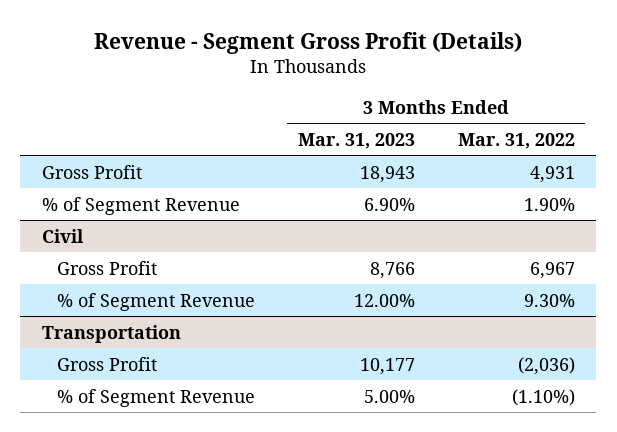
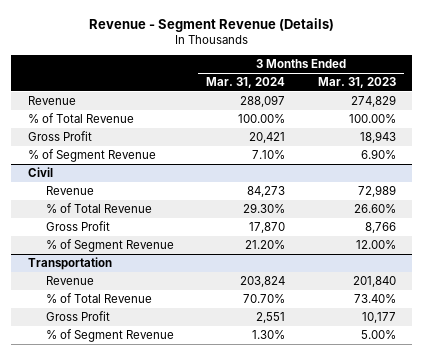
[94,31,523,54] Revenue - Segment Gross Profit (Details) -> [88,17,334,32] Revenue - Segment Revenue (Details)
[457,132,575,149] Mar. 31, 2022 -> none
none -> [206,77,286,89] Mar. 31, 2024
none -> [27,96,76,106] Revenue
none -> [27,113,134,124] % of Total Revenue
none -> [45,186,94,196] Revenue
none -> [45,203,152,214] % of Total Revenue
none -> [45,276,94,286] Revenue
none -> [45,293,152,304] % of Total Revenue

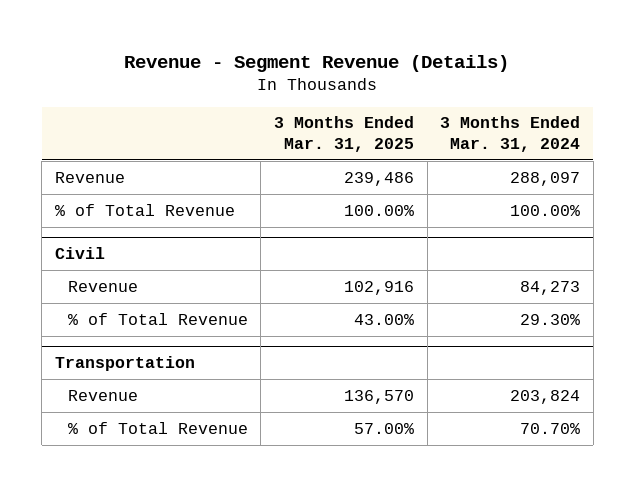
[318,77,397,89] Mar. 31, 2023 -> none
none -> [274,116,415,152] 3 Months Ended Mar. 31, 2025
[27,131,92,142] Gross Profit -> none
[27,149,156,163] % of Segment Revenue -> none
[45,221,110,232] Gross Profit -> none
[45,239,174,253] % of Segment Revenue -> none
[45,311,110,322] Gross Profit -> none
[45,329,174,343] % of Segment Revenue -> none

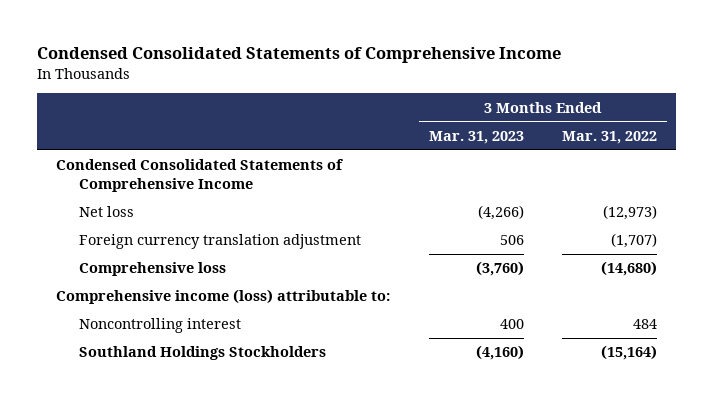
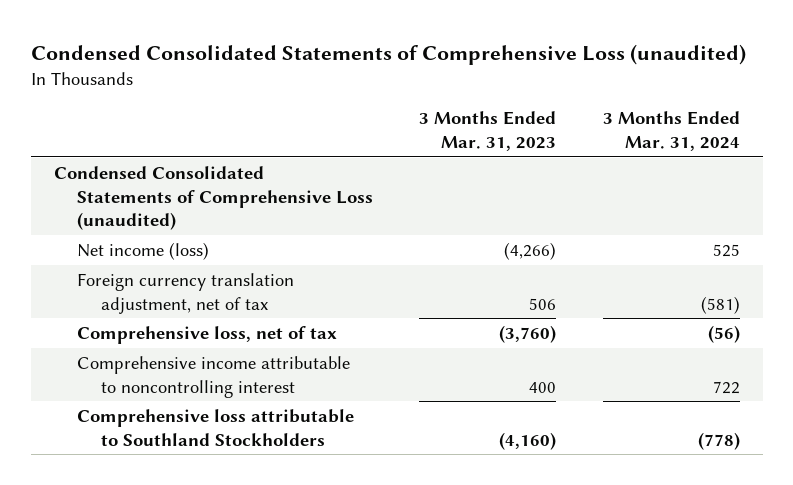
[37,47,562,64] Condensed Consolidated Statements of Comprehensive Income -> [30,43,746,65] Condensed Consolidated Statements of Comprehensive Loss (unaudited)
[562,130,658,144] Mar. 31, 2022 -> none
none -> [602,111,740,152] 3 Months Ended Mar. 31, 2024
[56,289,391,305] Comprehensive income (loss) attributable to: -> none
[56,159,344,192] Condensed Consolidated Statements of Comprehensive Income -> [53,165,374,231] Condensed Consolidated Statements of Comprehensive Loss (unaudited)
[78,206,134,218] Net loss -> [77,241,210,260] Net income (loss)
[78,234,361,250] Foreign currency translation adjustment -> [77,272,295,314] Foreign currency translation adjustment, net of tax
[78,262,226,277] Comprehensive loss -> [77,325,338,344] Comprehensive loss, net of tax
[78,318,241,334] Noncontrolling interest -> [77,355,351,398] Comprehensive income attributable to noncontrolling interest
[78,346,326,361] Southland Holdings Stockholders -> [77,408,355,446] Comprehensive loss attributable to Southland Stockholders

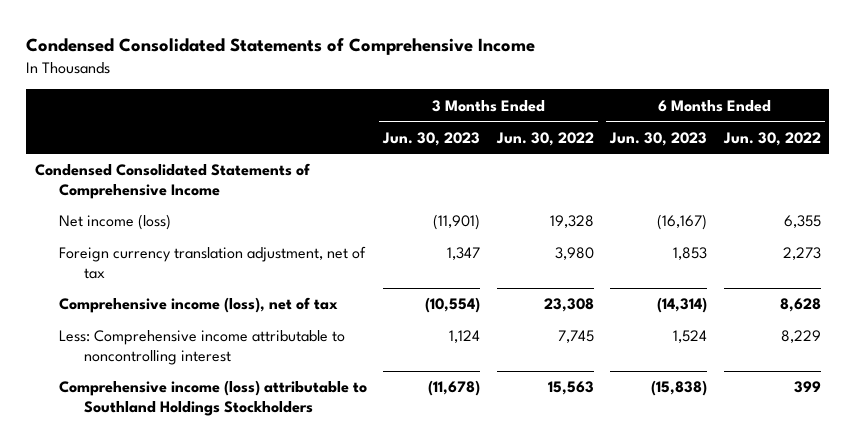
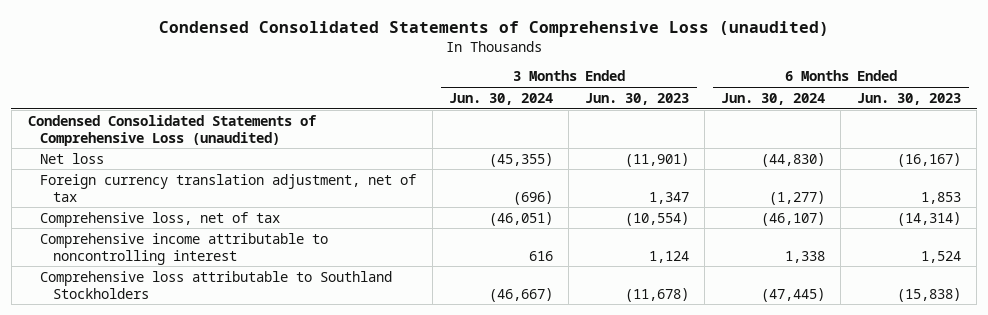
[26,38,536,56] Condensed Consolidated Statements of Comprehensive Income -> [159,21,830,38] Condensed Consolidated Statements of Comprehensive Loss (unaudited)
[495,131,594,146] Jun. 30, 2022 -> none
[722,131,821,146] Jun. 30, 2022 -> none
none -> [448,92,553,105] Jun. 30, 2024
none -> [720,92,825,105] Jun. 30, 2024
[34,163,310,199] Condensed Consolidated Statements of Comprehensive Income -> [27,114,317,146] Condensed Consolidated Statements of Comprehensive Loss (unaudited)
[59,214,172,231] Net income (loss) -> [40,152,105,164] Net loss
[59,297,339,314] Comprehensive income (loss), net of tax -> [40,211,281,227] Comprehensive loss, net of tax
[59,330,346,365] Less: Comprehensive income attributable to noncontrolling interest -> [40,232,329,265] Comprehensive income attributable to noncontrolling interest
[59,380,368,416] Comprehensive income (loss) attributable to Southland Holdings Stockholders -> [40,270,393,299] Comprehensive loss attributable to Southland Stockholders

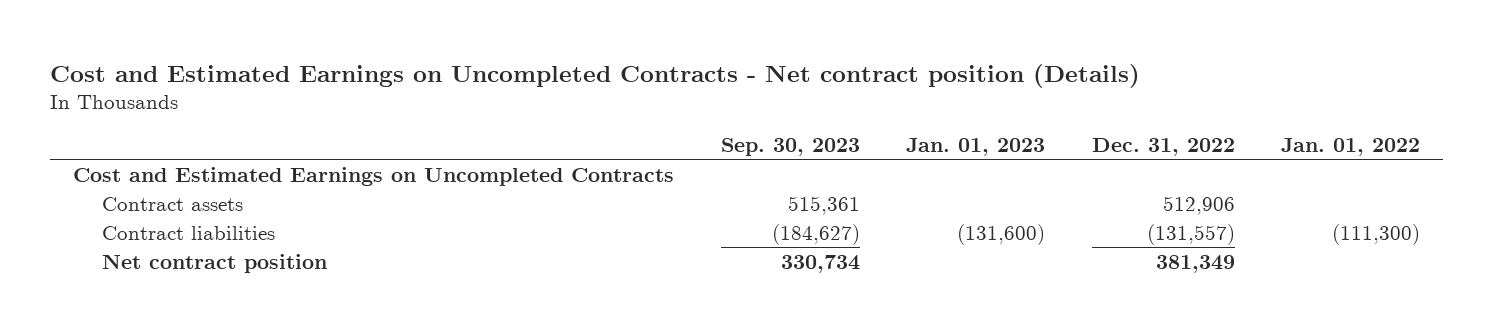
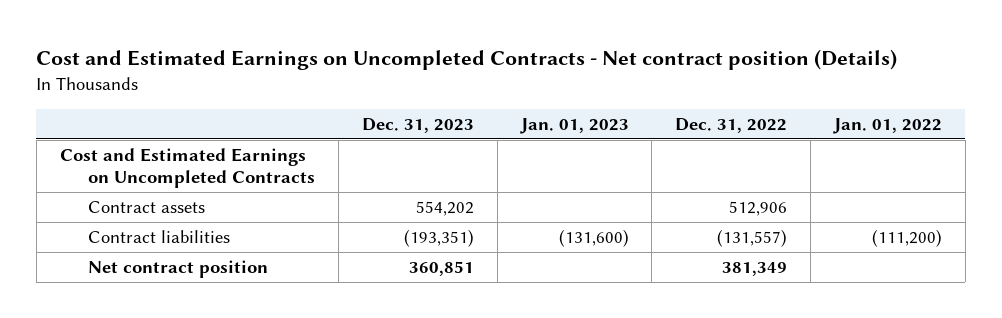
[720,137,860,156] Sep. 30, 2023 -> none
none -> [361,117,474,133] Dec. 31, 2023
[1332,223,1421,245] (111,300) -> [872,229,943,248] (111,200)

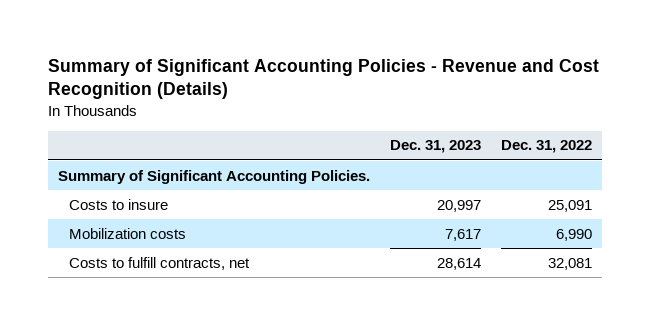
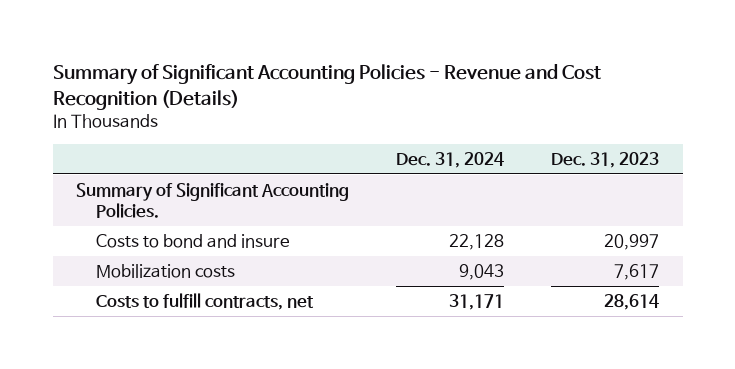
[500,140,592,154] Dec. 31, 2022 -> none
none -> [396,151,505,168] Dec. 31, 2024
[69,198,169,210] Costs to insure -> [95,233,290,248] Costs to bond and insure

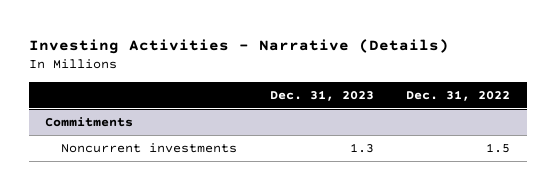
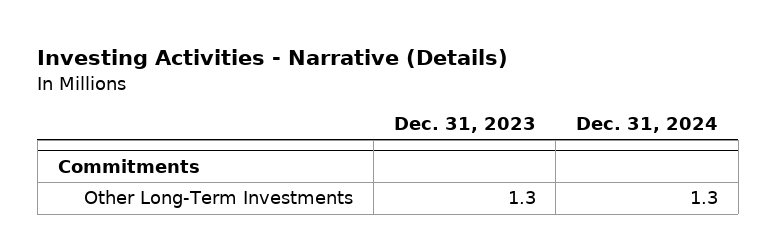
[406,90,511,102] Dec. 31, 2022 -> none
none -> [576,117,719,134] Dec. 31, 2024
[60,142,237,153] Noncurrent investments -> [84,190,354,209] Other Long-Term Investments

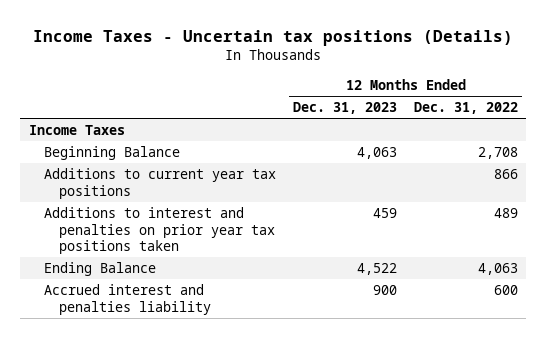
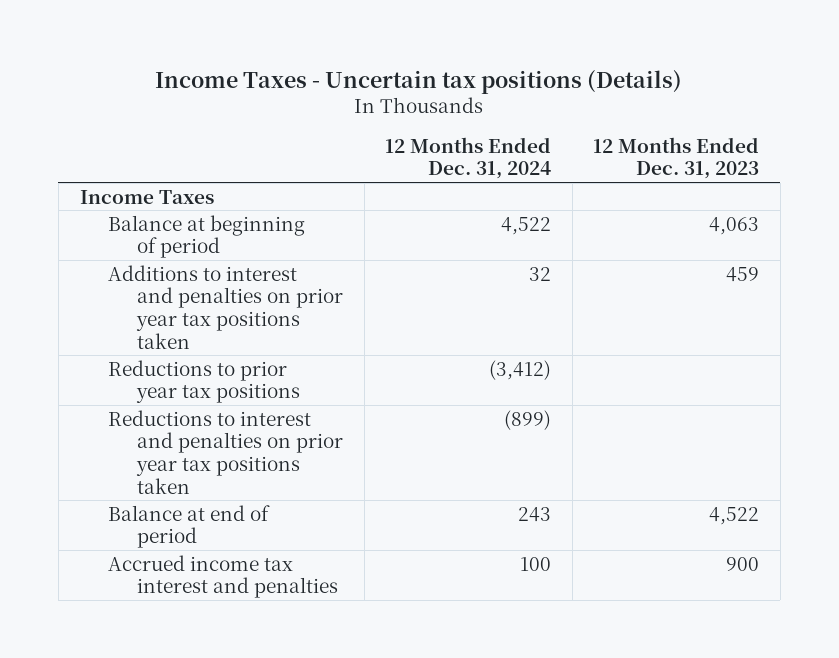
[414,102,519,115] Dec. 31, 2022 -> none
none -> [385,136,552,180] 12 Months Ended Dec. 31, 2024
[44,167,277,199] Additions to current year tax positions -> none
[44,145,181,160] Beginning Balance -> [108,214,306,259] Balance at beginning of period
none -> [108,359,301,404] Reductions to prior year tax positions
none -> [108,409,344,494] Reductions to interest and penalties on prior year tax positions taken
[44,261,157,276] Ending Balance -> [108,504,271,549] Balance at end of period
[44,283,212,315] Accrued interest and penalties liability -> [108,554,339,599] Accrued income tax interest and penalties

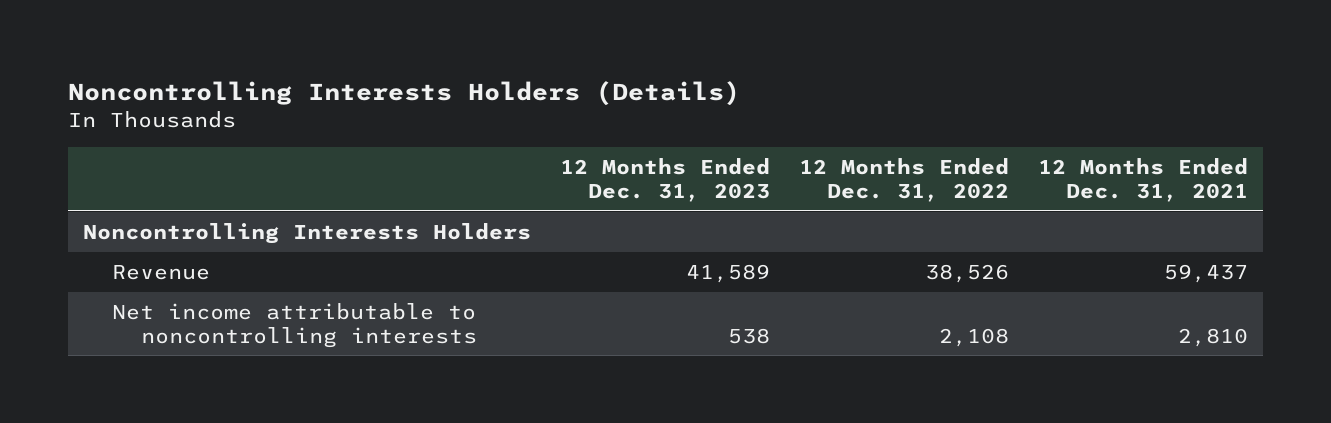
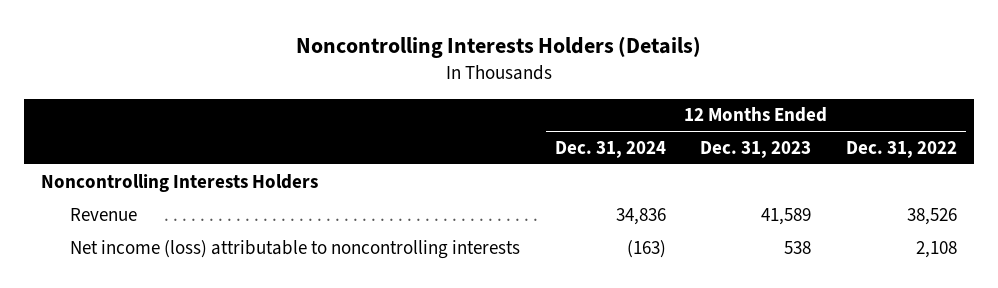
[1038,158,1249,202] 12 Months Ended Dec. 31, 2021 -> none
none -> [554,140,666,158] Dec. 31, 2024
[111,302,477,348] Net income attributable to noncontrolling interests -> [70,239,521,259] Net income (loss) attributable to noncontrolling interests

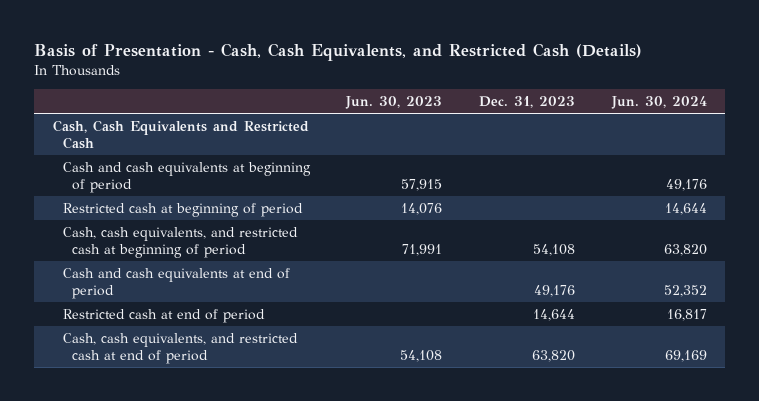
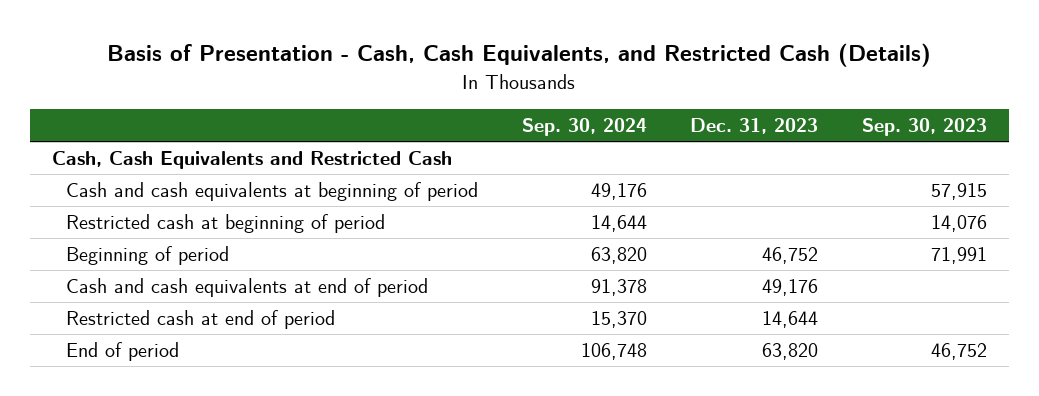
[345,96,443,110] Jun. 30, 2023 -> none
[610,96,707,110] Jun. 30, 2024 -> none
none -> [521,117,647,136] Sep. 30, 2024
none -> [861,117,987,136] Sep. 30, 2023
[62,226,298,259] Cash, cash equivalents, and restricted cash at beginning of period -> [66,246,230,266] Beginning of period
[532,244,575,257] 54,108 -> [762,247,819,265] 46,752
[62,332,298,365] Cash, cash equivalents, and restricted cash at end of period -> [66,342,180,362] End of period

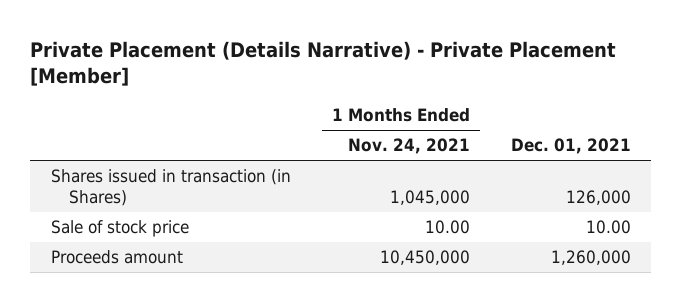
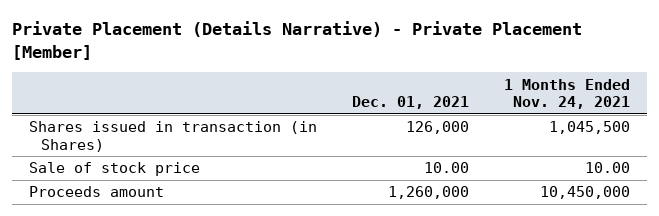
[389,189,470,205] 1,045,000 -> [548,121,630,135] 1,045,500

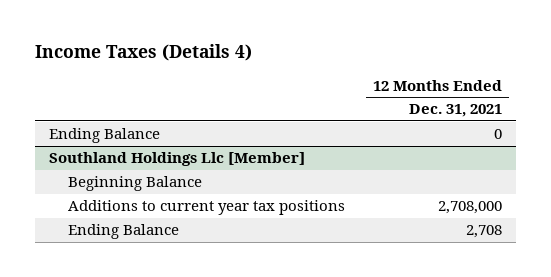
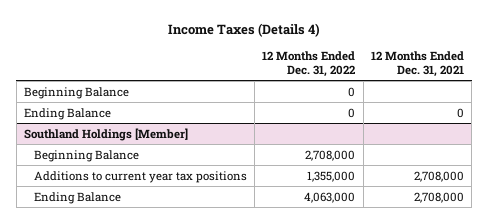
none -> [262,50,356,77] 12 Months Ended Dec. 31, 2022
none -> [23,86,129,99] Beginning Balance
[48,152,305,167] Southland Holdings Llc [Member] -> [23,127,188,141] Southland Holdings [Member]
[466,225,503,239] 2,708 -> [413,191,464,203] 2,708,000

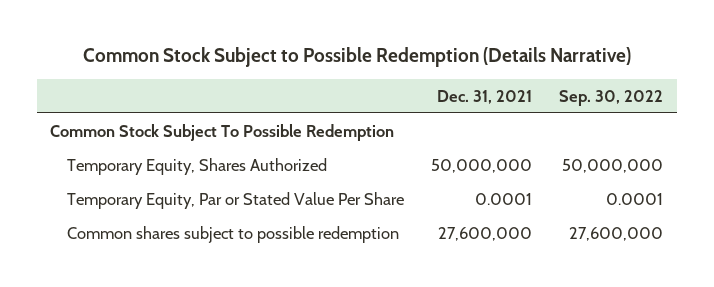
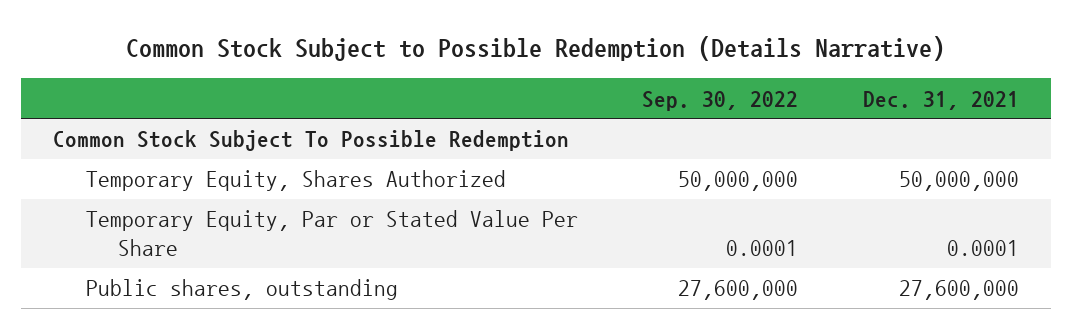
[67,225,400,243] Common shares subject to possible redemption -> [85,279,398,301] Public shares, outstanding

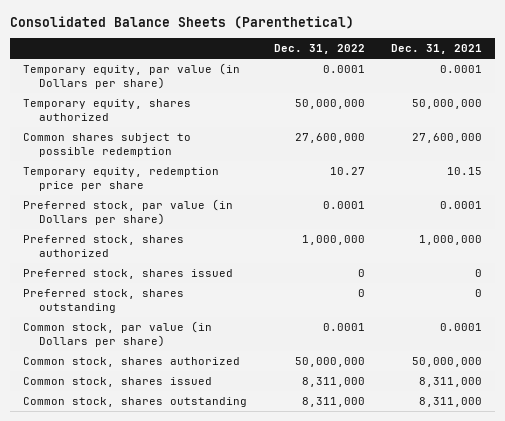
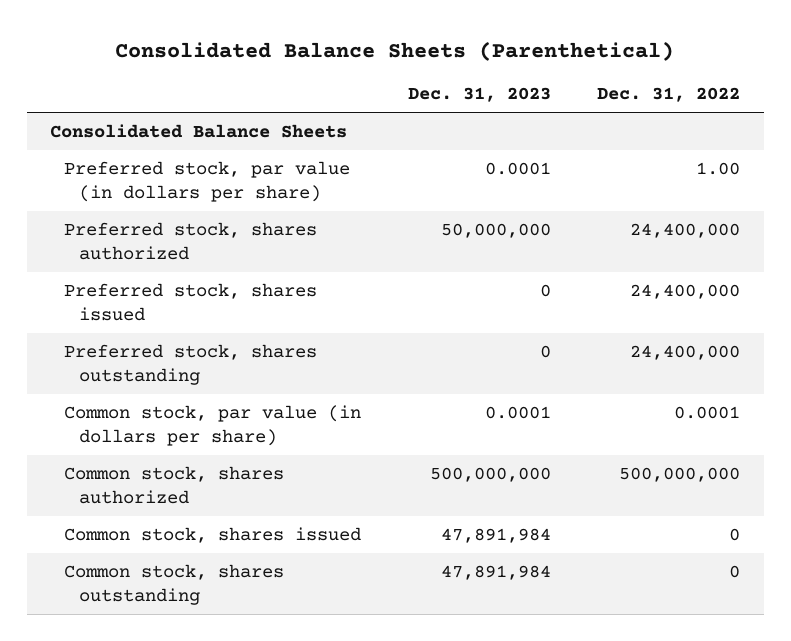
[391,44,483,55] Dec. 31, 2021 -> none
none -> [407,87,551,103] Dec. 31, 2023
[22,63,240,89] Temporary equity, par value (in Dollars per share) -> none
[22,99,191,121] Temporary equity, shares authorized -> none
[22,133,191,157] Common shares subject to possible redemption -> none
[22,167,219,191] Temporary equity, redemption price per share -> none
none -> [50,123,348,138] Consolidated Balance Sheets
[22,199,233,225] Preferred stock, par value (in Dollars per share) -> [64,160,351,202] Preferred stock, par value (in dollars per share)
[322,201,365,210] 0.0001 -> [696,161,741,175] 1.00
[301,235,365,246] 1,000,000 -> [630,222,741,238] 24,400,000
[357,269,365,278] 0 -> [630,283,741,299] 24,400,000
[357,289,365,298] 0 -> [630,344,741,360] 24,400,000
[22,321,212,347] Common stock, par value (in Dollars per share) -> [64,404,362,446] Common stock, par value (in dollars per share)
[294,357,365,368] 50,000,000 -> [619,466,741,482] 500,000,000
[301,377,365,388] 8,311,000 -> [729,527,741,541] 0
[301,397,365,408] 8,311,000 -> [729,564,741,578] 0

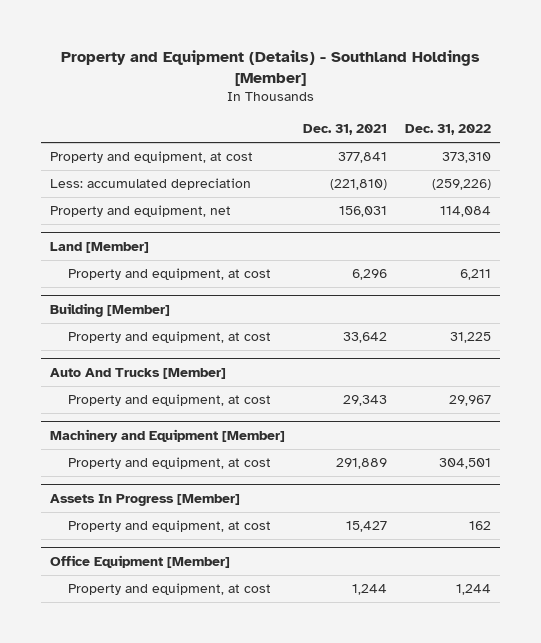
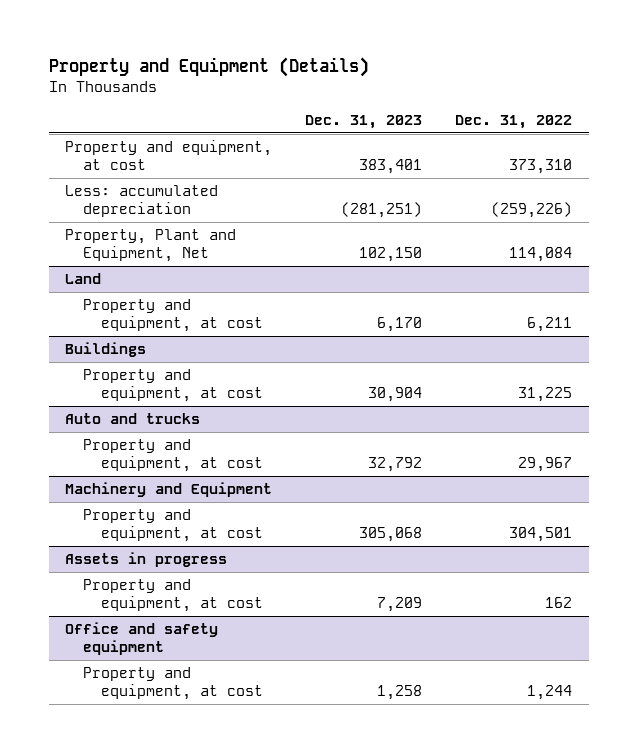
[60,49,480,86] Property and Equipment (Details) - Southland Holdings [Member] -> [48,57,369,78] Property and Equipment (Details)
[303,123,388,135] Dec. 31, 2021 -> none
none -> [305,115,423,130] Dec. 31, 2023
[49,205,231,218] Property and equipment, net -> [65,229,237,263] Property, Plant and Equipment, Net
[49,242,149,254] Land [Member] -> [65,273,102,285] Land
[49,303,170,318] Building [Member] -> [65,342,147,358] Buildings
[49,368,226,380] Auto And Trucks [Member] -> [65,413,201,425] Auto and trucks
[49,429,285,443] Machinery and Equipment [Member] -> [65,482,273,498] Machinery and Equipment
[49,494,240,507] Assets In Progress [Member] -> [65,552,228,568] Assets in progress
[49,555,230,569] Office Equipment [Member] -> [65,622,219,656] Office and safety equipment

